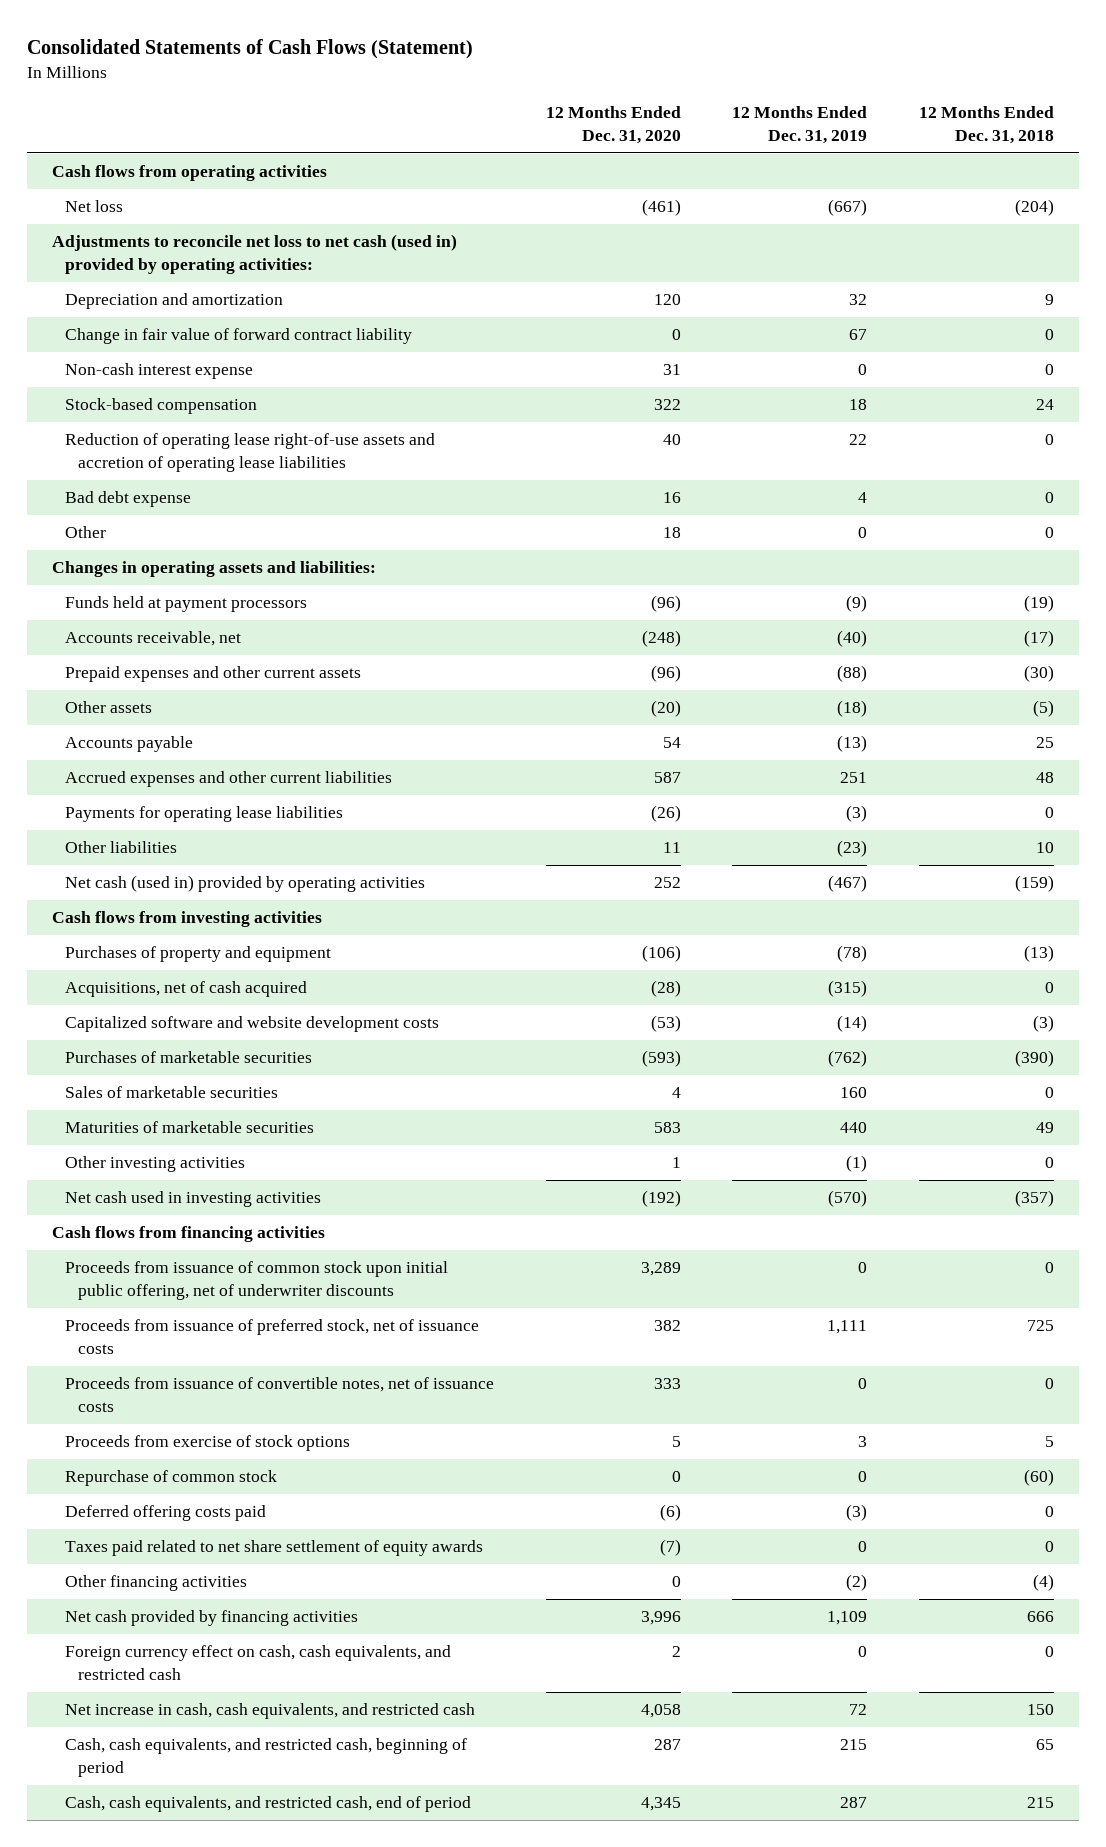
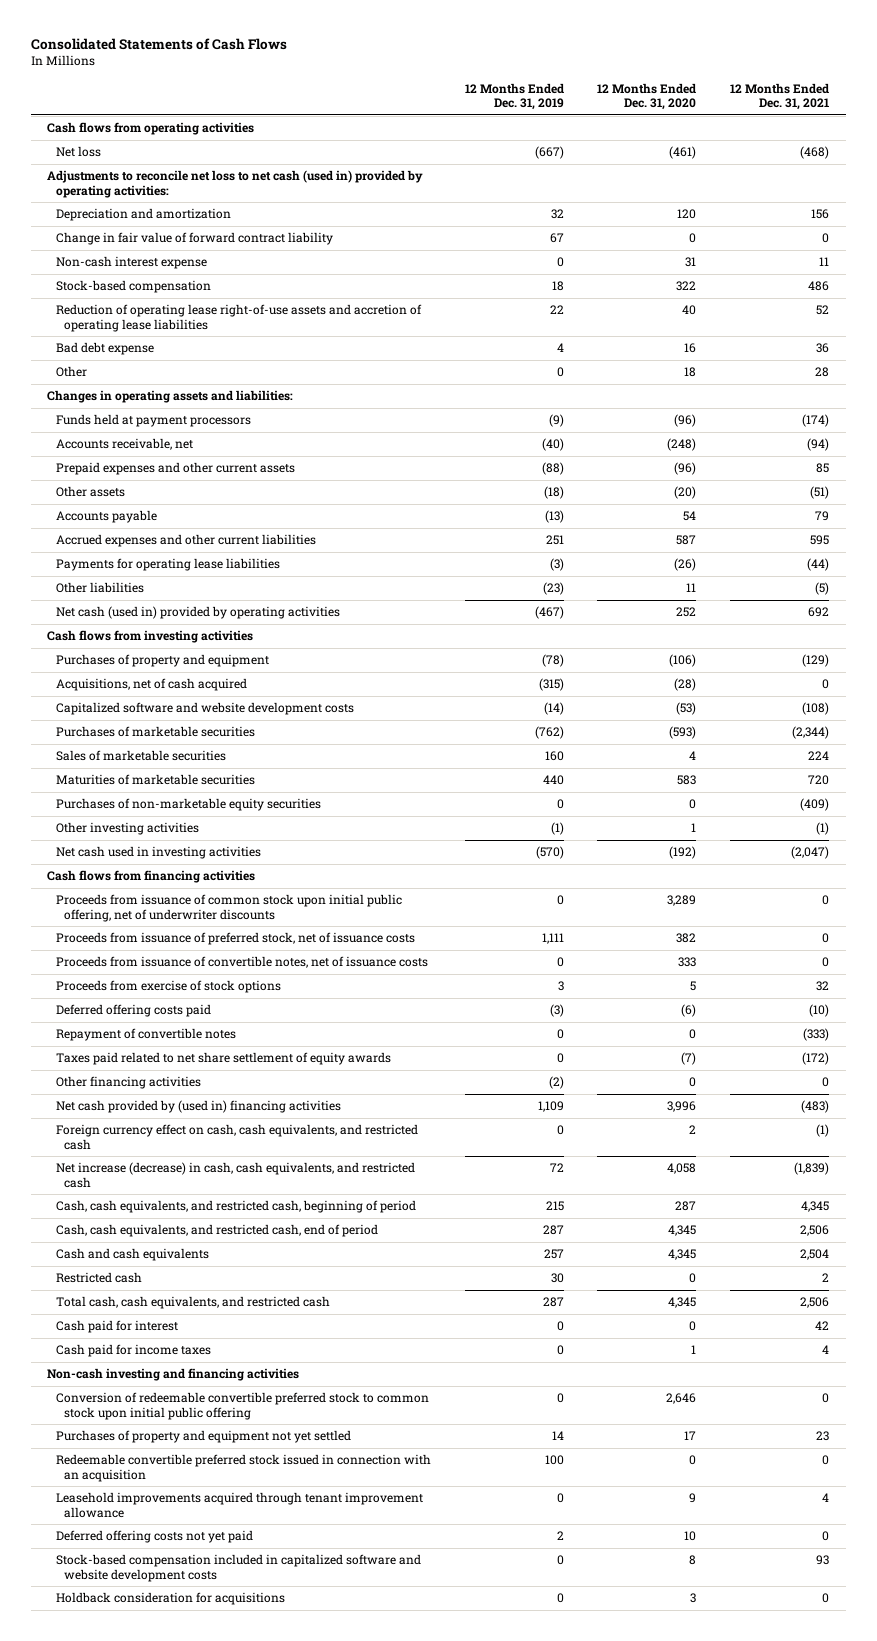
[26,38,473,59] Consolidated Statements of Cash Flows (Statement) -> [30,37,287,50] Consolidated Statements of Cash Flows
[918,106,1054,145] 12 Months Ended Dec. 31, 2018 -> none
none -> [730,82,830,111] 12 Months Ended Dec. 31, 2021
none -> [55,798,321,812] Purchases of non-marketable equity securities
[65,1470,278,1487] Repurchase of common stock -> none
none -> [55,1028,236,1042] Repayment of convertible notes
[65,1610,359,1627] Net cash provided by financing activities -> [55,1100,341,1114] Net cash provided by (used in) financing activities
[65,1703,476,1720] Net increase in cash, cash equivalents, and restricted cash -> [55,1162,415,1188] Net increase (decrease) in cash, cash equivalents, and restricted cash
none -> [55,1248,209,1262] Cash and cash equivalents
none -> [55,1272,142,1284] Restricted cash
none -> [55,1296,330,1310] Total cash, cash equivalents, and restricted cash
none -> [55,1320,178,1334] Cash paid for interest
none -> [55,1344,211,1358] Cash paid for income taxes
none -> [47,1368,300,1382] Non-cash investing and financing activities
none -> [55,1392,429,1420] Conversion of redeemable convertible preferred stock to common stock upon initial public offering
none -> [55,1430,351,1444] Purchases of property and equipment not yet settled
none -> [55,1454,431,1482] Redeemable convertible preferred stock issued in connection with an acquisition
none -> [55,1492,423,1518] Leasehold improvements acquired through tenant improvement allowance
none -> [55,1530,253,1544] Deferred offering costs not yet paid
none -> [55,1554,421,1582] Stock-based compensation included in capitalized software and website development costs
none -> [55,1592,285,1606] Holdback consideration for acquisitions

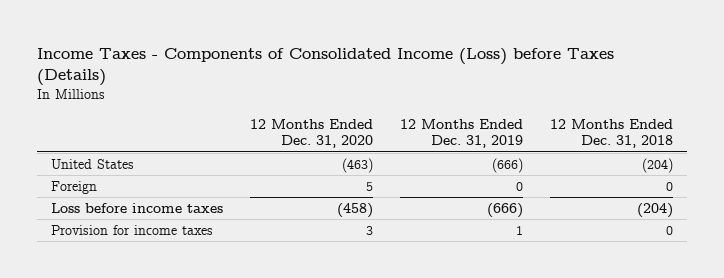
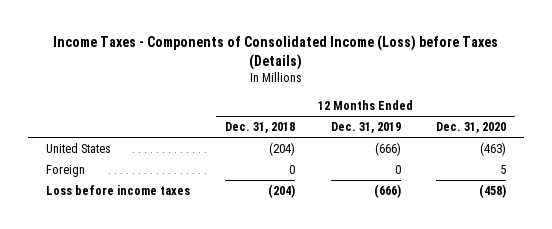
[50,224,213,235] Provision for income taxes -> none

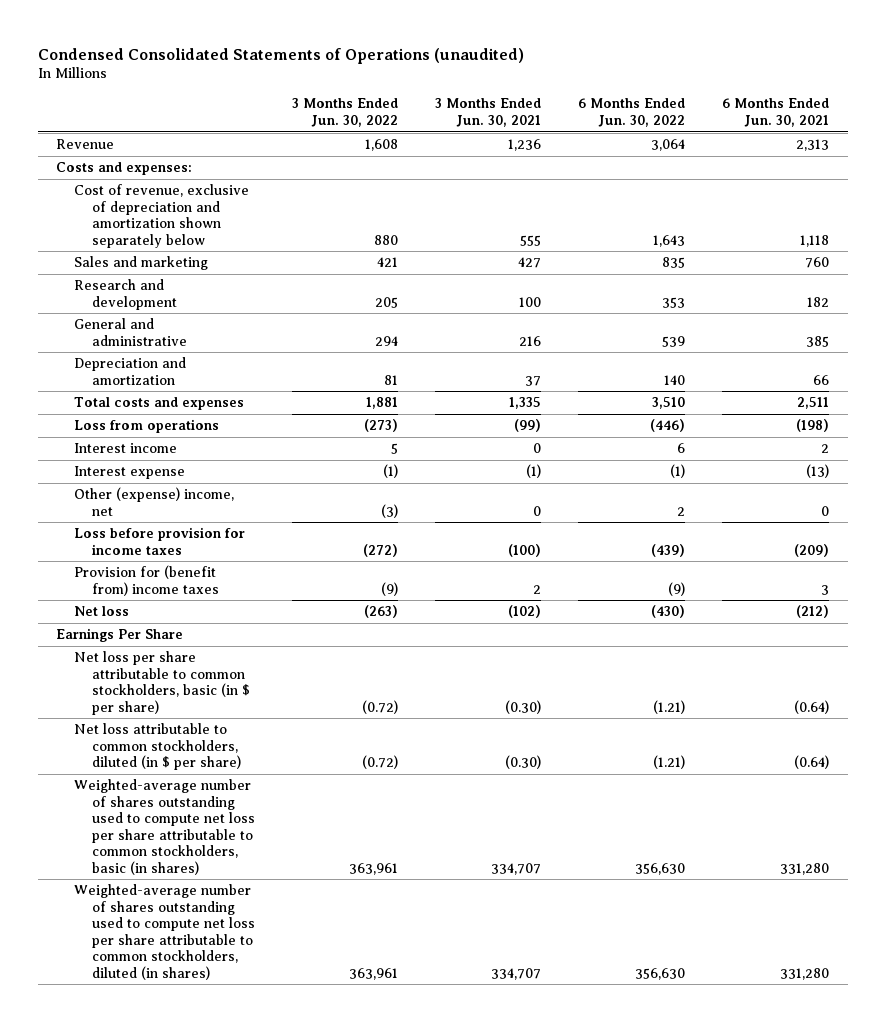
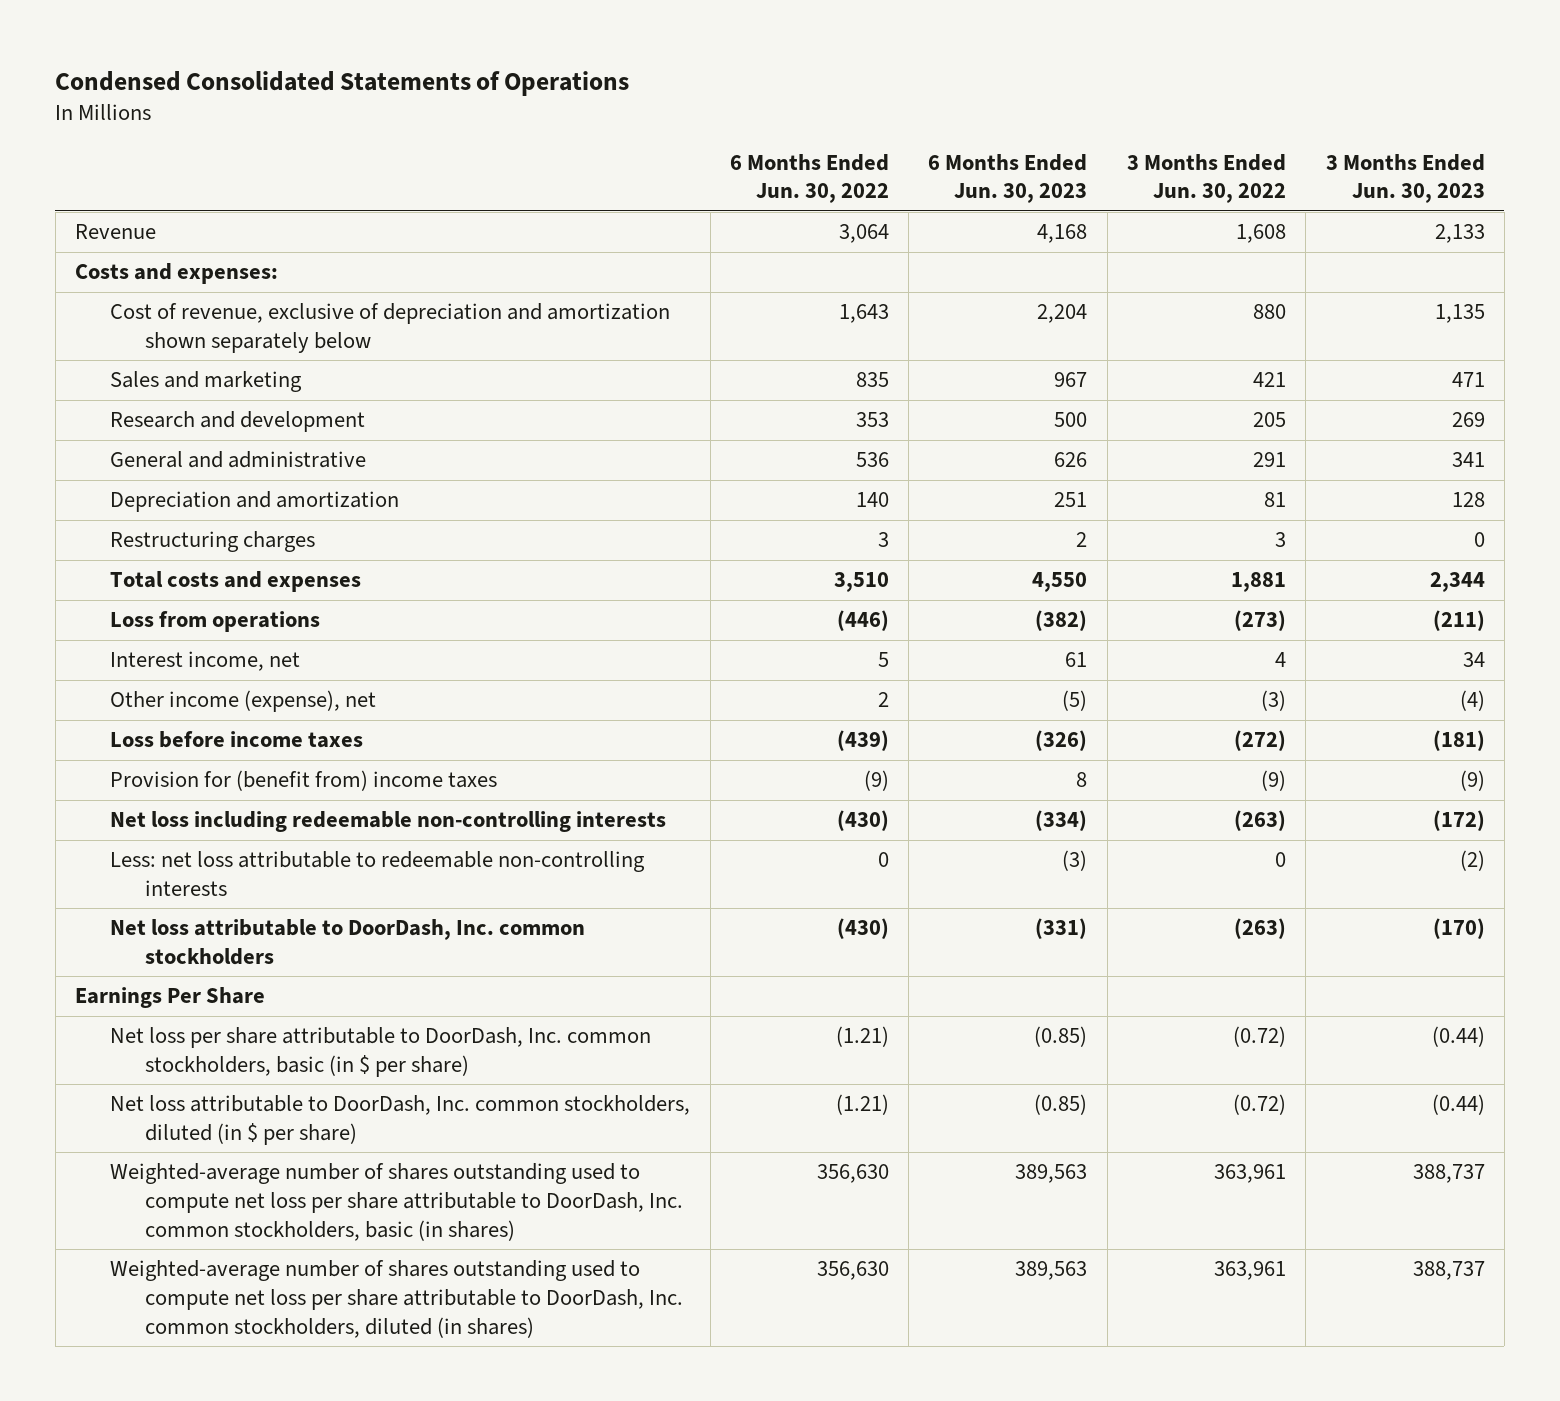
[37,47,524,64] Condensed Consolidated Statements of Operations (unaudited) -> [55,70,630,96] Condensed Consolidated Statements of Operations
[435,98,542,127] 3 Months Ended Jun. 30, 2021 -> none
[722,98,830,127] 6 Months Ended Jun. 30, 2021 -> none
none -> [928,153,1088,204] 6 Months Ended Jun. 30, 2023
none -> [1325,153,1485,204] 3 Months Ended Jun. 30, 2023
[375,335,399,346] 294 -> [1253,452,1287,468] 291
[662,335,686,347] 539 -> [855,452,889,468] 536
none -> [110,531,316,553] Restructuring charges
[74,466,186,480] Interest expense -> none
[74,443,178,454] Interest income -> [110,651,301,672] Interest income, net
[391,443,399,455] 5 -> [1275,652,1287,668] 4
[677,443,686,454] 6 -> [877,652,889,668] 5
[74,487,235,516] Other (expense) income, net -> [110,690,377,713] Other income (expense), net
[74,527,246,555] Loss before provision for income taxes -> [110,731,364,749] Loss before income taxes
none -> [110,811,667,833] Net loss including redeemable non-controlling interests
none -> [110,851,646,896] Less: net loss attributable to redeemable non-controlling interests
[74,606,130,617] Net loss -> [110,919,586,965] Net loss attributable to DoorDash, Inc. common stockholders
[74,651,251,715] Net loss per share attributable to common stockholders, basic (in $ per share) -> [110,1027,652,1077] Net loss per share attributable to DoorDash, Inc. common stockholders, basic (in $ per share)
[74,723,242,771] Net loss attributable to common stockholders, diluted (in $ per share) -> [110,1095,691,1145] Net loss attributable to DoorDash, Inc. common stockholders, diluted (in $ per share)
[74,779,256,875] Weighted-average number of shares outstanding used to compute net loss per share attributable to common stockholders, basic (in shares) -> [110,1163,684,1241] Weighted-average number of shares outstanding used to compute net loss per share attributable to DoorDash, Inc. common stockholders, basic (in shares)
[74,884,256,980] Weighted-average number of shares outstanding used to compute net loss per share attributable to common stockholders, diluted (in shares) -> [110,1260,684,1338] Weighted-average number of shares outstanding used to compute net loss per share attributable to DoorDash, Inc. common stockholders, diluted (in shares)

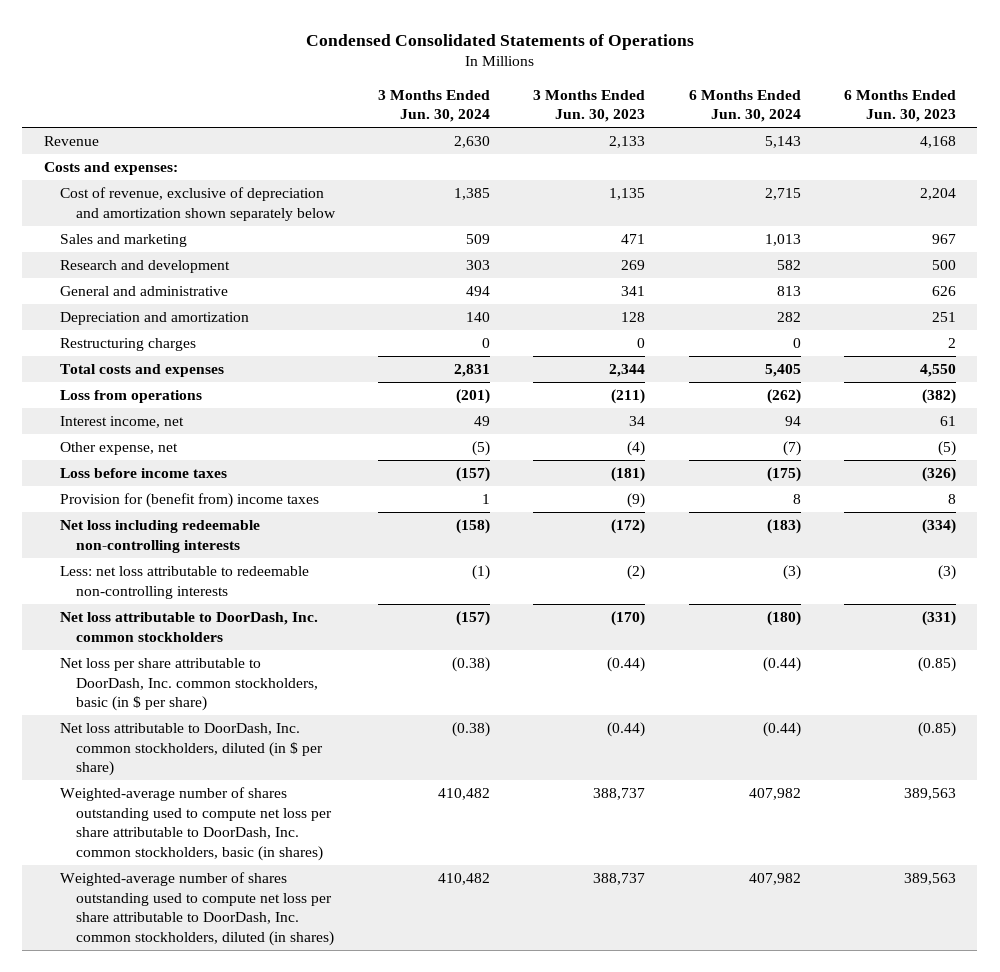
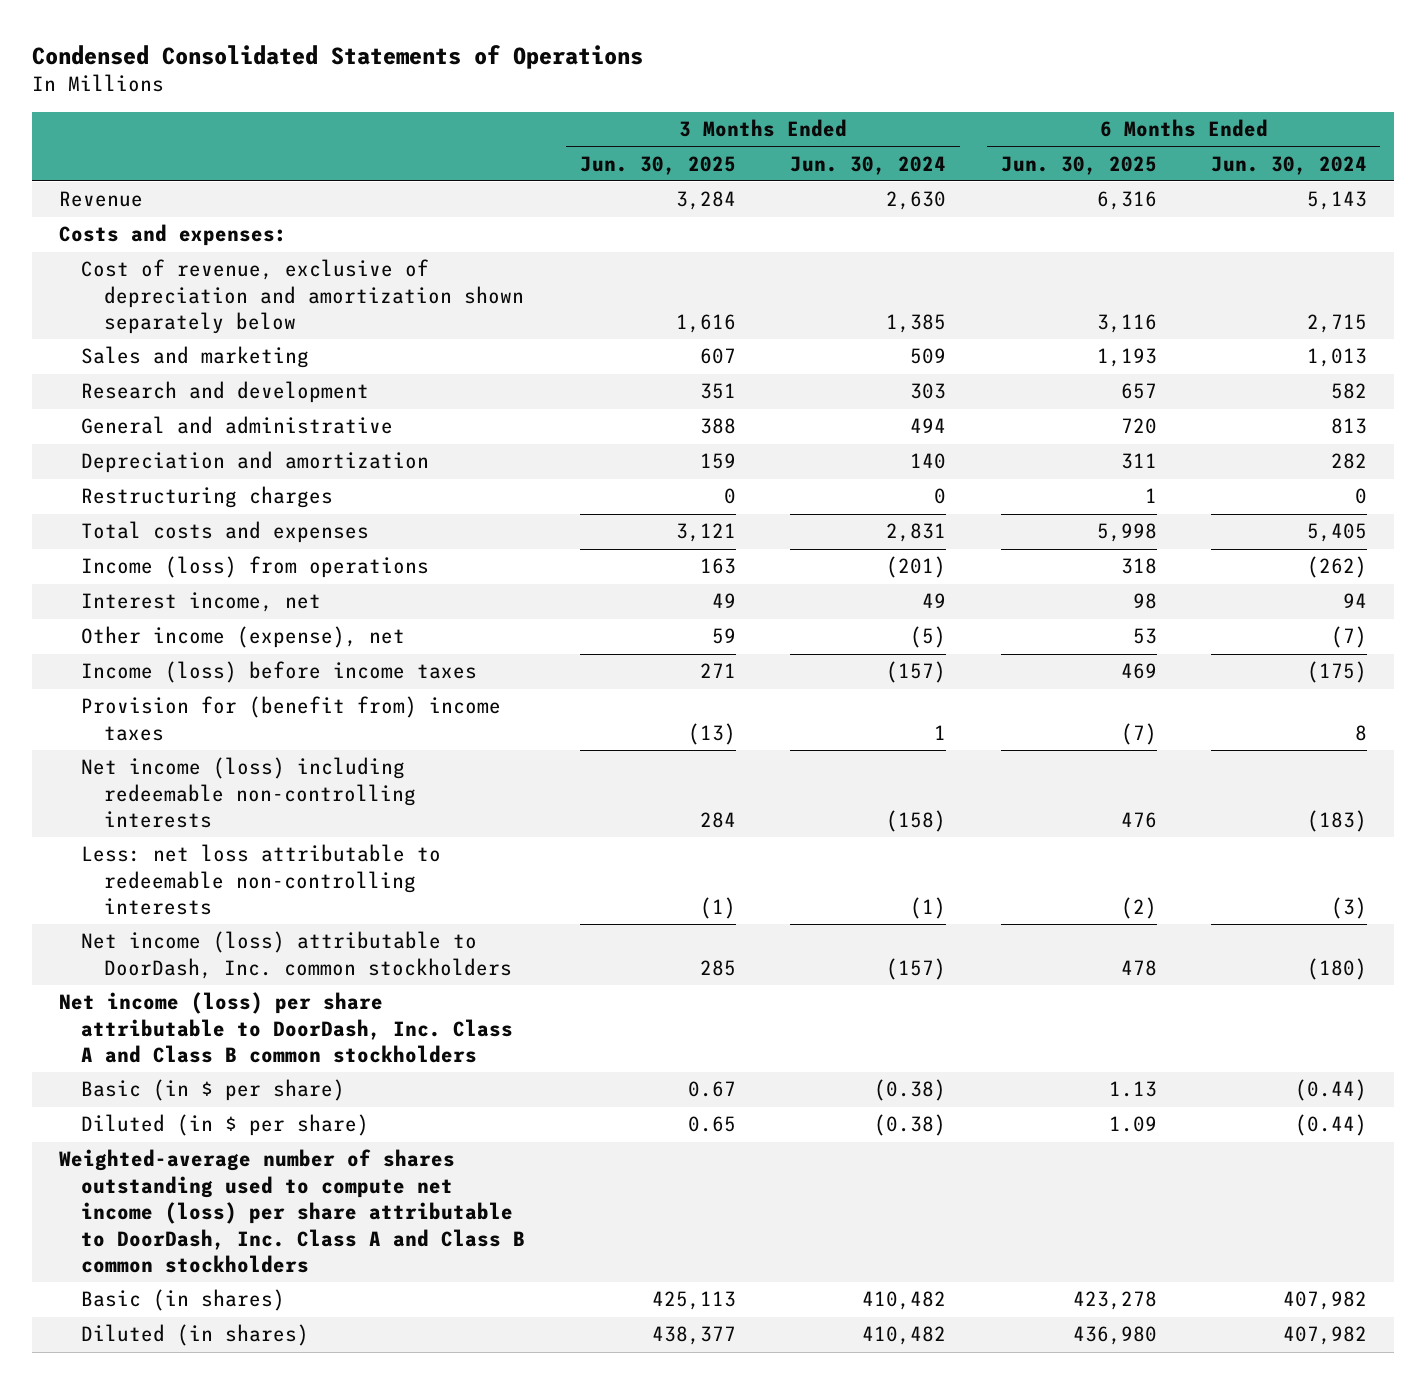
[533,89,646,123] 3 Months Ended Jun. 30, 2023 -> none
[843,89,956,123] 6 Months Ended Jun. 30, 2023 -> none
none -> [579,155,736,175] Jun. 30, 2025
none -> [1000,155,1157,175] Jun. 30, 2025
[59,389,202,403] Loss from operations -> [81,556,430,579] Income (loss) from operations
[59,441,178,455] Other expense, net -> [81,626,406,649] Other income (expense), net
[59,467,227,478] Loss before income taxes -> [81,661,478,684] Income (loss) before income taxes
[59,519,260,553] Net loss including redeemable non-controlling interests -> [81,757,416,829] Net income (loss) including redeemable non-controlling interests
[59,611,318,642] Net loss attributable to DoorDash, Inc. common stockholders -> [81,931,512,979] Net income (loss) attributable to DoorDash, Inc. common stockholders
none -> [59,992,514,1064] Net income (loss) per share attributable to DoorDash, Inc. Class A and Class B common stockholders
[59,657,318,712] Net loss per share attributable to DoorDash, Inc. common stockholders, basic (in $ per share) -> [81,1079,346,1102] Basic (in $ per share)
[59,722,323,777] Net loss attributable to DoorDash, Inc. common stockholders, diluted (in $ per share) -> [81,1114,370,1137] Diluted (in $ per share)
none -> [59,1149,526,1274] Weighted-average number of shares outstanding used to compute net income (loss) per share attributable to DoorDash, Inc. Class A and Class B common stockholders
[59,786,332,862] Weighted-average number of shares outstanding used to compute net loss per share attributable to DoorDash, Inc. common stockholders, basic (in shares) -> [81,1289,286,1312] Basic (in shares)
[59,871,334,947] Weighted-average number of shares outstanding used to compute net loss per share attributable to DoorDash, Inc. common stockholders, diluted (in shares) -> [81,1324,310,1347] Diluted (in shares)

